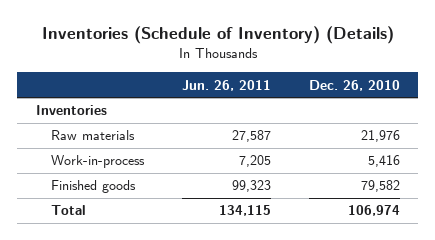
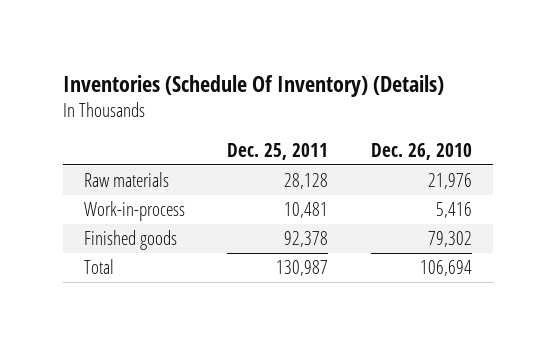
[41,25,394,44] Inventories (Schedule of Inventory) (Details) -> [63,75,445,98] Inventories (Schedule Of Inventory) (Details)
[181,79,271,91] Jun. 26, 2011 -> none
none -> [227,143,329,161] Dec. 25, 2011
[35,105,107,116] Inventories -> none
[360,180,400,193] 79,582 -> [427,231,472,248] 79,302
[347,205,400,217] 106,974 -> [419,260,472,277] 106,694

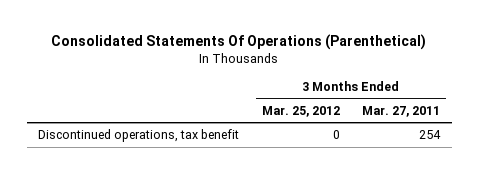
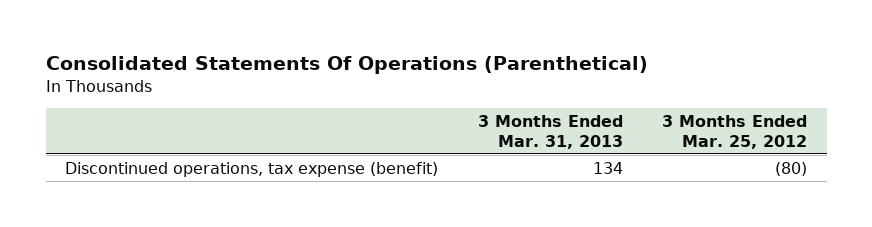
[362,105,441,117] Mar. 27, 2011 -> none
none -> [477,114,623,149] 3 Months Ended Mar. 31, 2013
[38,129,240,143] Discontinued operations, tax benefit -> [65,161,439,177] Discontinued operations, tax expense (benefit)
[332,130,340,140] 0 -> [775,161,808,176] (80)

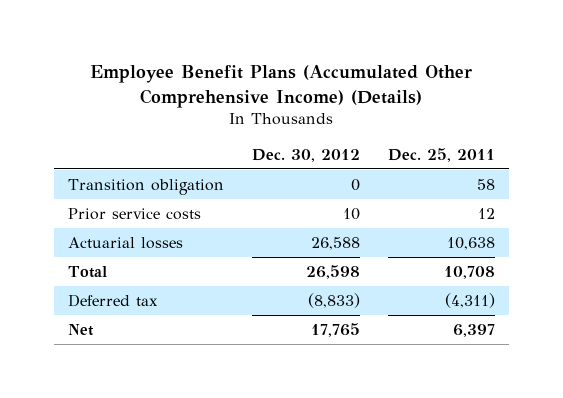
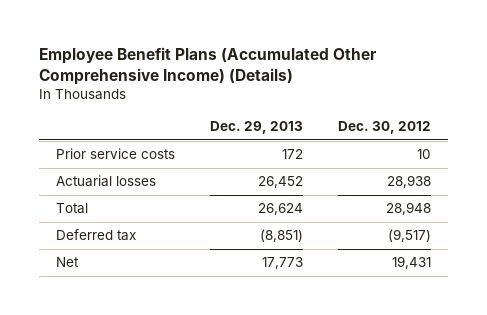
[387,147,495,162] Dec. 25, 2011 -> none
none -> [210,121,304,135] Dec. 29, 2013
[67,178,224,195] Transition obligation -> none
[310,236,360,250] 26,588 -> [386,175,431,189] 28,938
[305,264,360,279] 26,598 -> [385,202,431,216] 28,948
[307,292,360,308] (8,833) -> [387,229,431,243] (9,517)
[310,322,360,337] 17,765 -> [391,256,431,270] 19,431

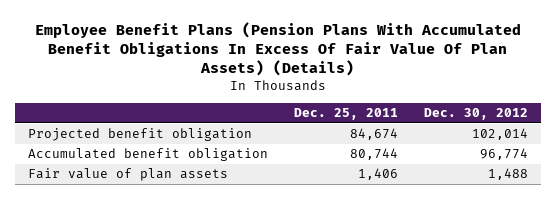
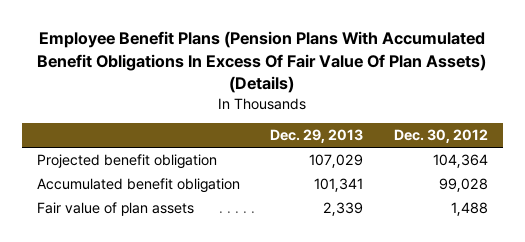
[294,108,399,121] Dec. 25, 2011 -> none
none -> [270,129,364,144] Dec. 29, 2013
[472,128,529,141] 102,014 -> [432,154,488,169] 104,364
[480,148,529,161] 96,774 -> [438,178,488,193] 99,028

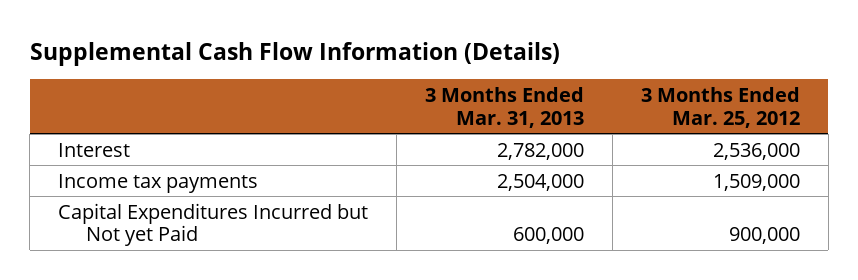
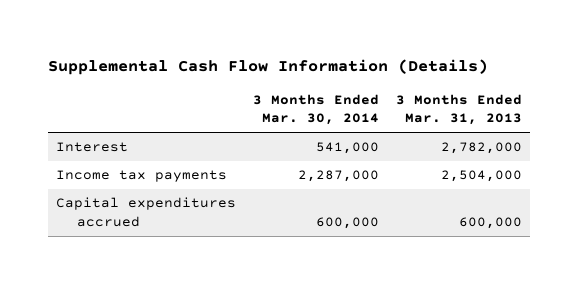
[640,86,800,128] 3 Months Ended Mar. 25, 2012 -> none
none -> [252,93,379,126] 3 Months Ended Mar. 30, 2014
[58,202,369,247] Capital Expenditures Incurred but Not yet Paid -> [56,197,237,227] Capital expenditures accrued

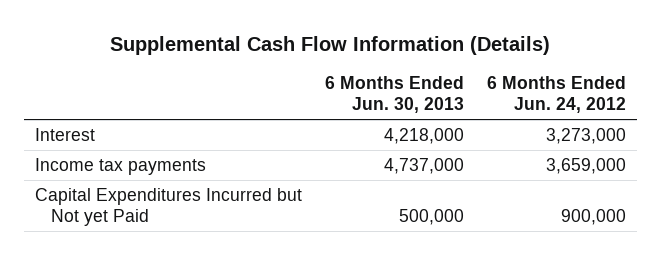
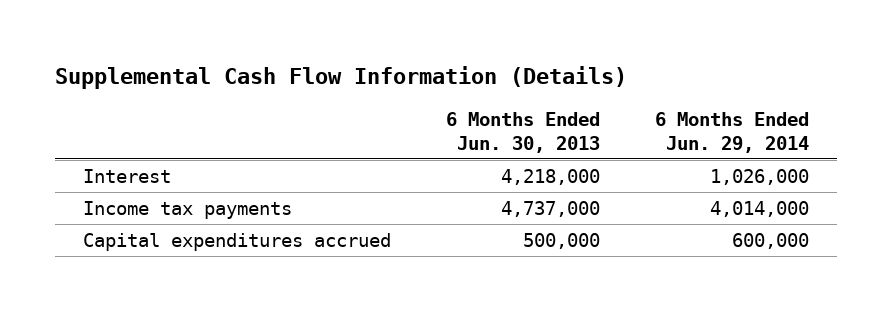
[486,75,626,113] 6 Months Ended Jun. 24, 2012 -> none
none -> [655,111,810,153] 6 Months Ended Jun. 29, 2014
[35,188,303,227] Capital Expenditures Incurred but Not yet Paid -> [82,232,391,251] Capital expenditures accrued

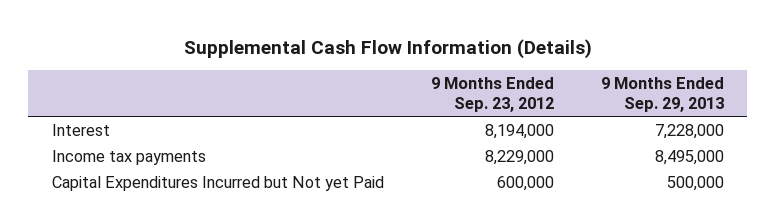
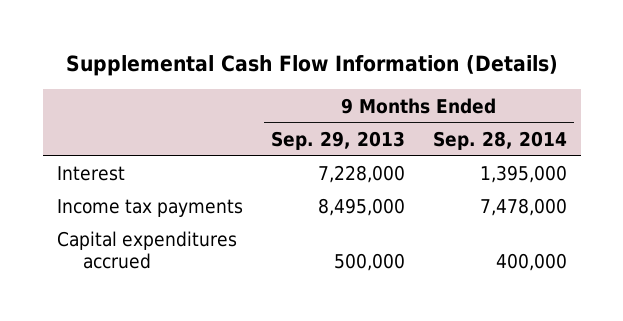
[430,77,554,113] 9 Months Ended Sep. 23, 2012 -> none
none -> [432,130,567,150] Sep. 28, 2014
[51,175,384,191] Capital Expenditures Incurred but Not yet Paid -> [56,231,237,270] Capital expenditures accrued

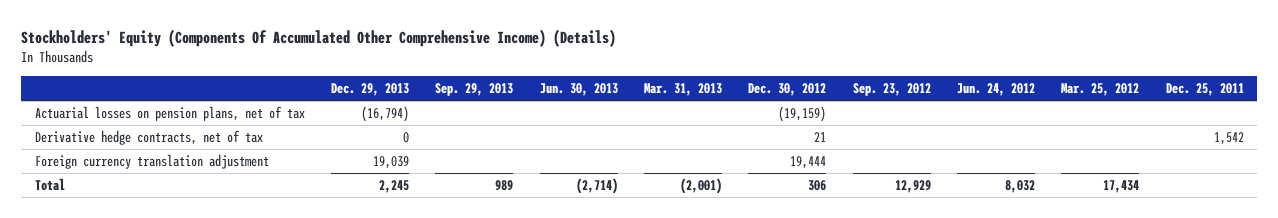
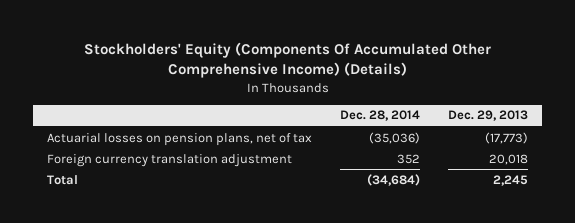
[435,83,514,97] Sep. 29, 2013 -> none
[539,83,618,97] Jun. 30, 2013 -> none
[643,83,722,97] Mar. 31, 2013 -> none
[748,83,827,97] Dec. 30, 2012 -> none
[852,83,931,97] Sep. 23, 2012 -> none
[957,83,1036,97] Jun. 24, 2012 -> none
[1061,83,1140,97] Mar. 25, 2012 -> none
[1165,83,1244,97] Dec. 25, 2011 -> none
none -> [340,110,421,122] Dec. 28, 2014
[34,129,263,145] Derivative hedge contracts, net of tax -> none
[360,105,409,122] (16,794) -> [485,131,529,144] (17,773)
[372,155,409,169] 19,039 -> [489,153,529,165] 20,018

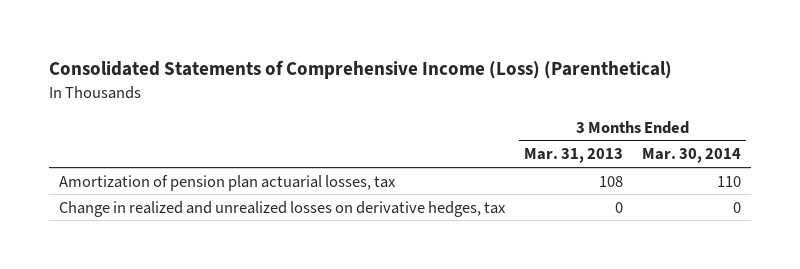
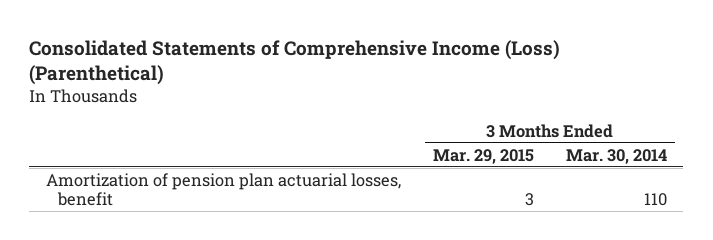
[524,148,624,164] Mar. 31, 2013 -> none
none -> [432,148,534,164] Mar. 29, 2015
[59,200,507,217] Change in realized and unrealized losses on derivative hedges, tax -> none
[59,174,397,191] Amortization of pension plan actuarial losses, tax -> [45,172,401,207] Amortization of pension plan actuarial losses, benefit

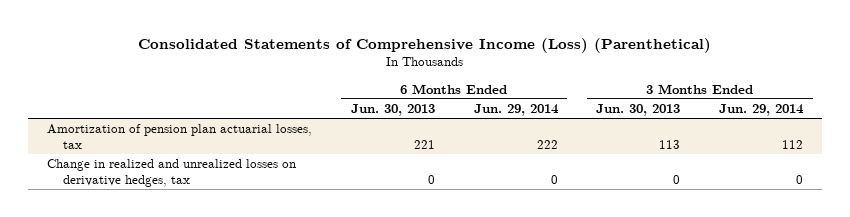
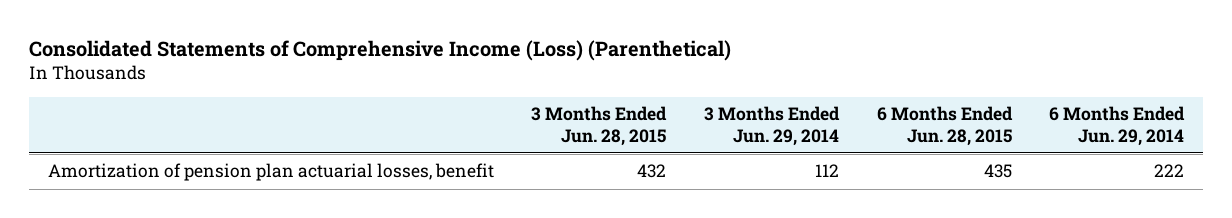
[350,104,435,117] Jun. 30, 2013 -> none
[596,104,681,117] Jun. 30, 2013 -> none
none -> [531,106,668,146] 3 Months Ended Jun. 28, 2015
none -> [876,106,1013,146] 6 Months Ended Jun. 28, 2015
[47,159,297,188] Change in realized and unrealized losses on derivative hedges, tax -> none
[47,124,313,150] Amortization of pension plan actuarial losses, tax -> [47,163,494,182] Amortization of pension plan actuarial losses, benefit

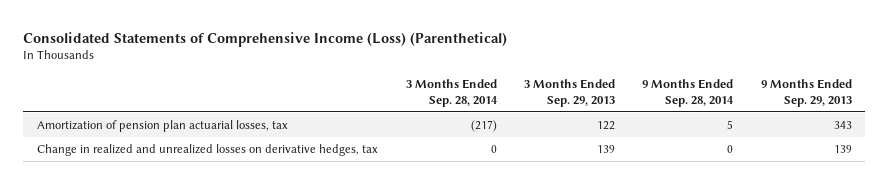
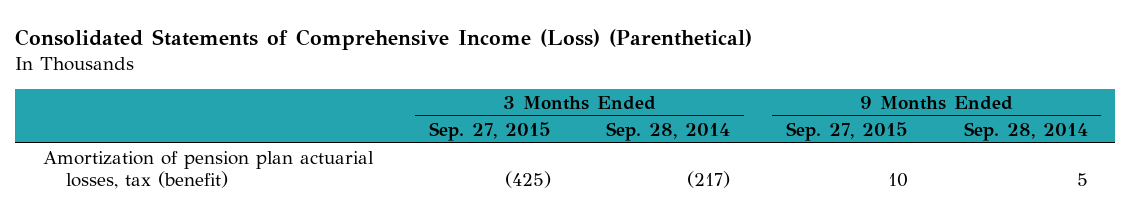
[523,78,615,107] 3 Months Ended Sep. 29, 2013 -> none
[760,78,852,107] 9 Months Ended Sep. 29, 2013 -> none
none -> [428,121,551,141] Sep. 27, 2015
none -> [785,121,908,141] Sep. 27, 2015
[37,143,379,156] Change in realized and unrealized losses on derivative hedges, tax -> none
[37,119,289,132] Amortization of pension plan actuarial losses, tax -> [43,150,375,189] Amortization of pension plan actuarial losses, tax (benefit)

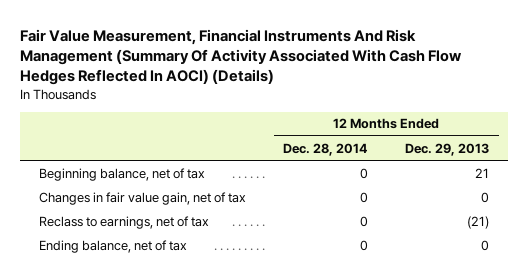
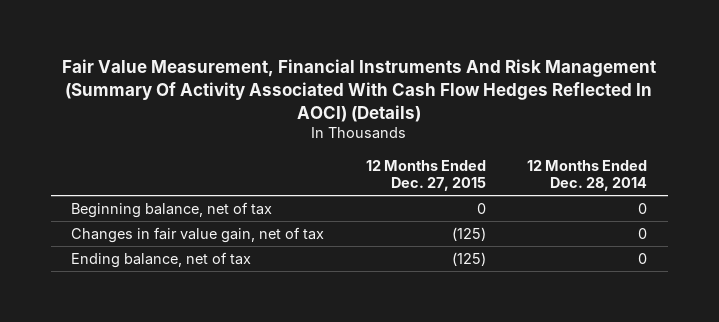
[405,142,490,156] Dec. 29, 2013 -> none
none -> [365,159,486,192] 12 Months Ended Dec. 27, 2015
[38,215,209,229] Reclass to earnings, net of tax -> none

